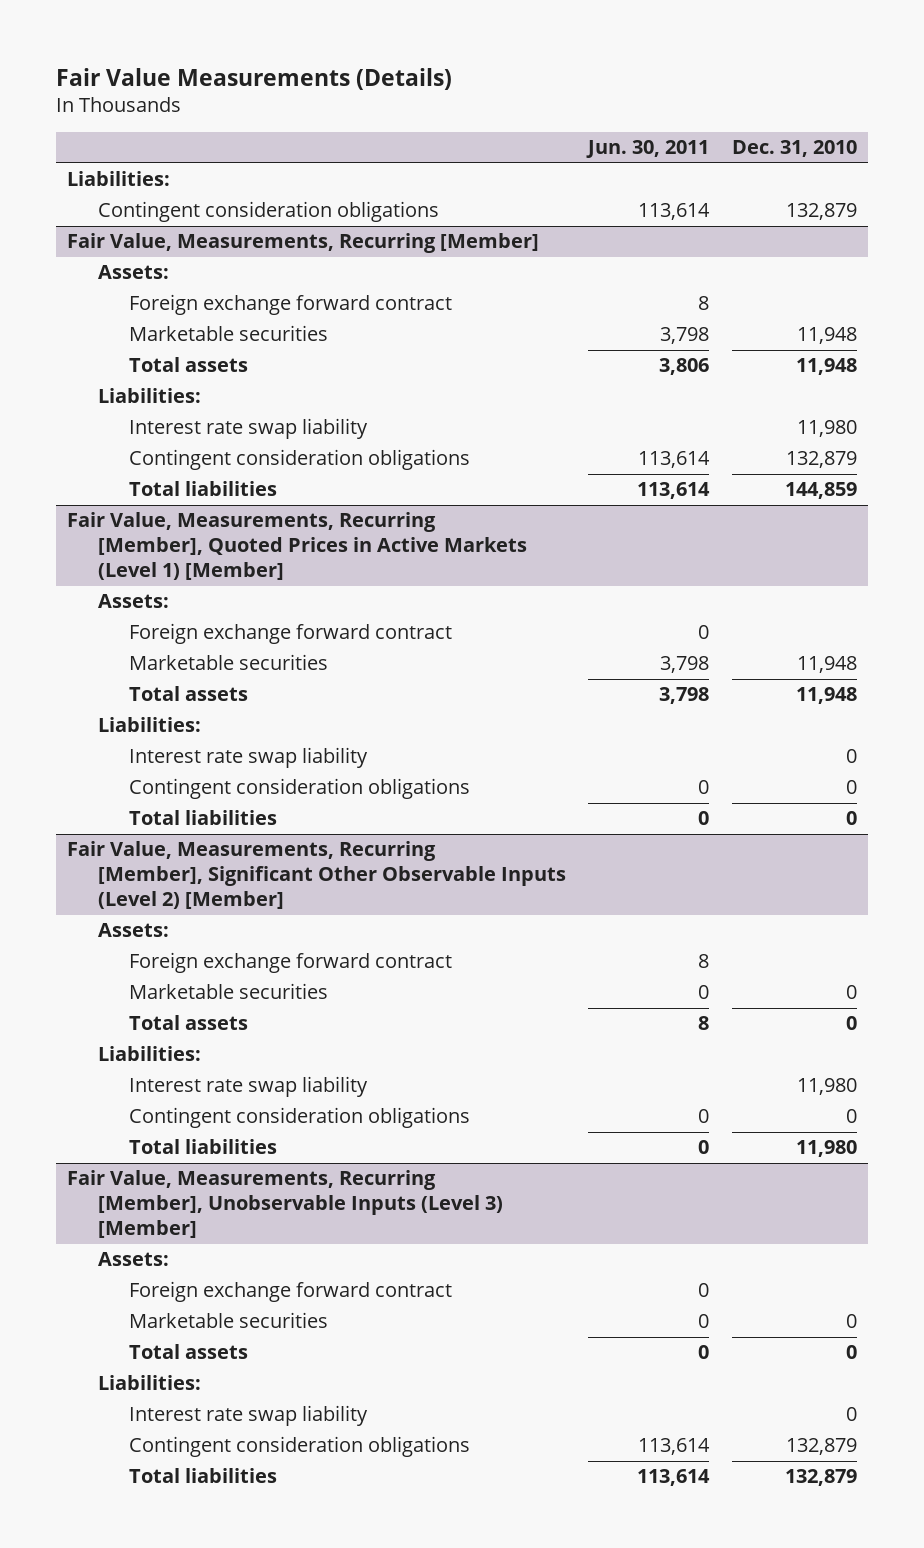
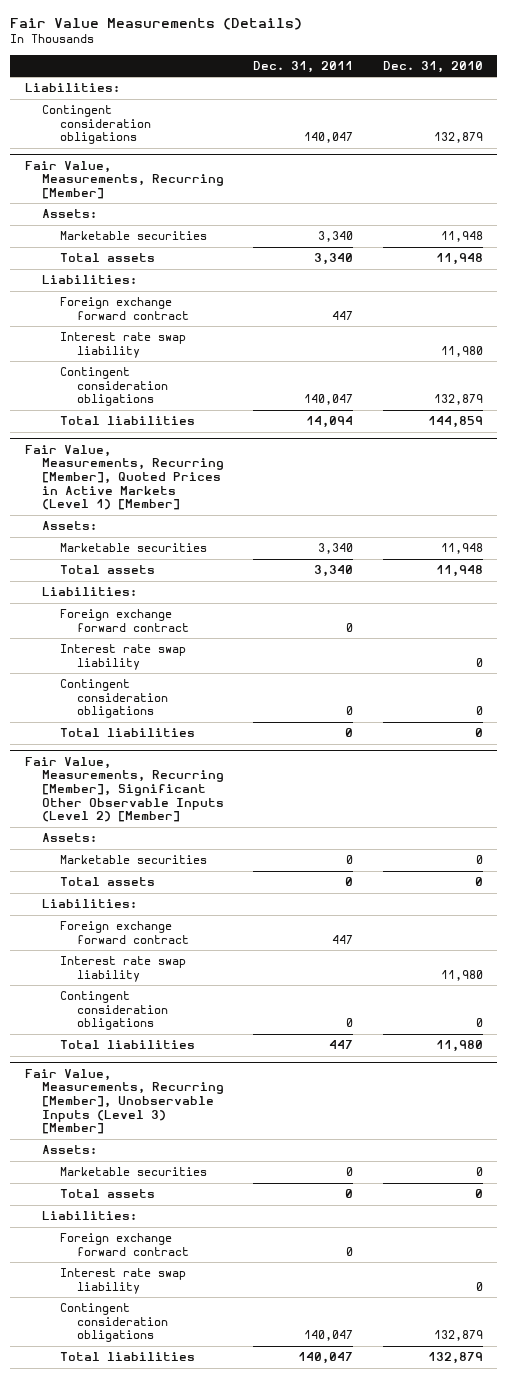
[586,140,710,159] Jun. 30, 2011 -> none
none -> [253,60,354,73] Dec. 31, 2011
[128,294,452,316] Foreign exchange forward contract -> [59,297,190,320] Foreign exchange forward contract
[128,623,452,645] Foreign exchange forward contract -> [59,609,190,632] Foreign exchange forward contract
[128,952,452,974] Foreign exchange forward contract -> [59,921,190,944] Foreign exchange forward contract
[128,1281,452,1303] Foreign exchange forward contract -> [59,1233,190,1256] Foreign exchange forward contract

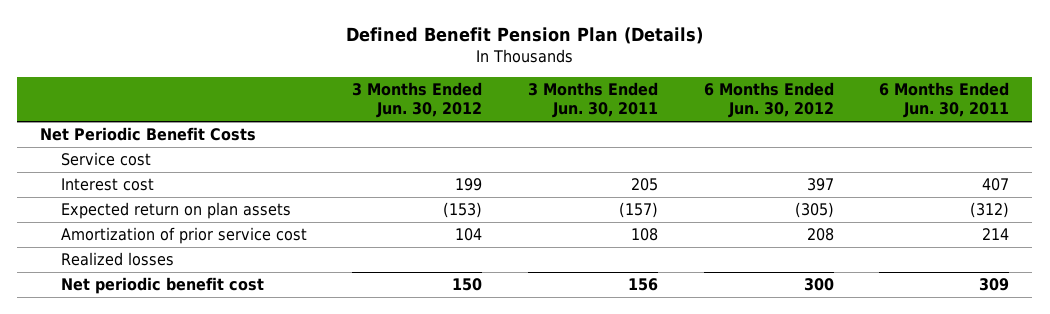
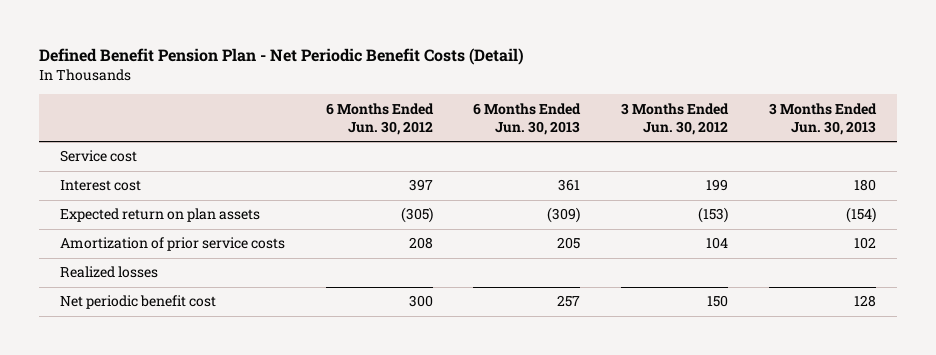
[345,27,703,45] Defined Benefit Pension Plan (Details) -> [39,48,525,66] Defined Benefit Pension Plan - Net Periodic Benefit Costs (Detail)
[528,82,659,119] 3 Months Ended Jun. 30, 2011 -> none
[879,82,1010,119] 6 Months Ended Jun. 30, 2011 -> none
none -> [473,102,582,136] 6 Months Ended Jun. 30, 2013
none -> [769,102,878,136] 3 Months Ended Jun. 30, 2013
[40,127,257,142] Net Periodic Benefit Costs -> none
[60,227,307,245] Amortization of prior service cost -> [59,237,285,252] Amortization of prior service costs

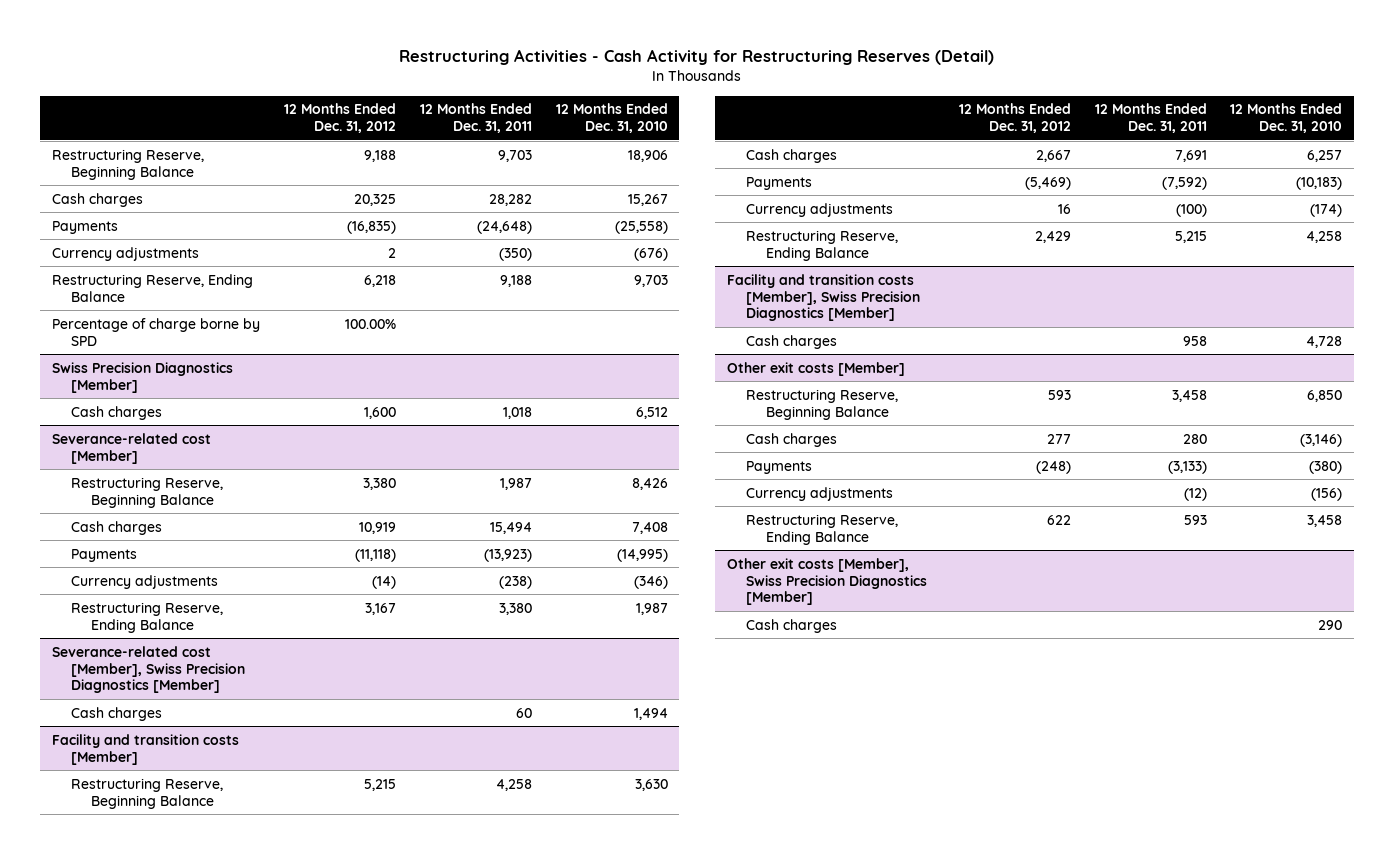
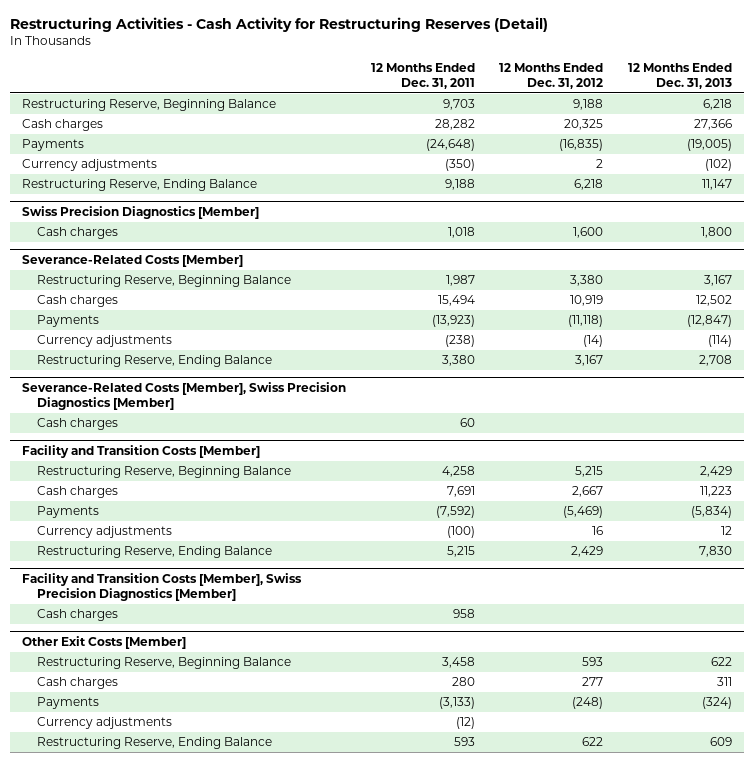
[555,103,668,134] 12 Months Ended Dec. 31, 2010 -> none
none -> [627,62,732,89] 12 Months Ended Dec. 31, 2013
[52,317,261,346] Percentage of charge borne by SPD -> none
[52,432,212,464] Severance-related cost [Member] -> [22,255,244,268] Severance-Related Costs [Member]
[52,645,246,694] Severance-related cost [Member], Swiss Precision Diagnostics [Member] -> [22,382,347,411] Severance-Related Costs [Member], Swiss Precision Diagnostics [Member]
[52,733,240,765] Facility and transition costs [Member] -> [22,445,261,459] Facility and Transition Costs [Member]
[726,273,921,322] Facility and transition costs [Member], Swiss Precision Diagnostics [Member] -> [22,573,303,602] Facility and Transition Costs [Member], Swiss Precision Diagnostics [Member]
[726,361,905,376] Other exit costs [Member] -> [22,636,187,650] Other Exit Costs [Member]
[726,557,928,606] Other exit costs [Member], Swiss Precision Diagnostics [Member] -> none
[746,618,838,633] Cash charges -> none

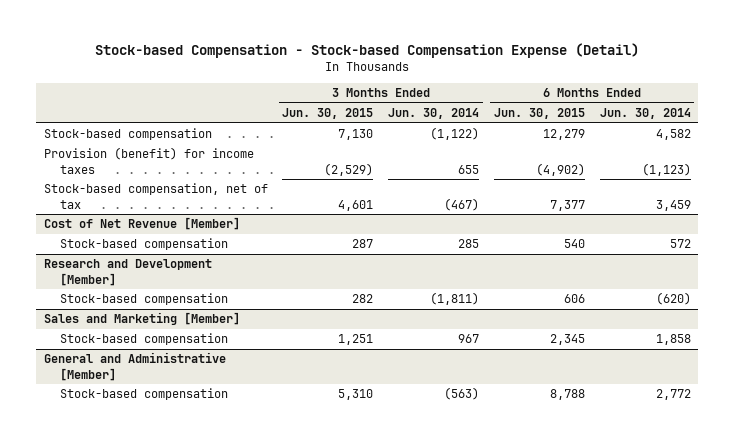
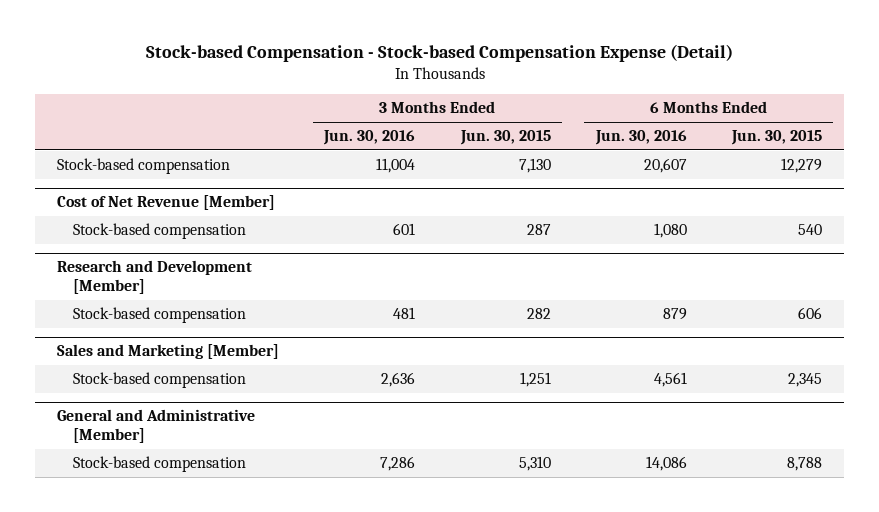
[388,108,480,120] Jun. 30, 2014 -> none
[599,108,691,120] Jun. 30, 2014 -> none
none -> [323,130,416,146] Jun. 30, 2016
none -> [594,130,687,146] Jun. 30, 2016
[43,147,254,174] Provision (benefit) for income taxes -> none
[43,183,268,209] Stock-based compensation, net of tax -> none

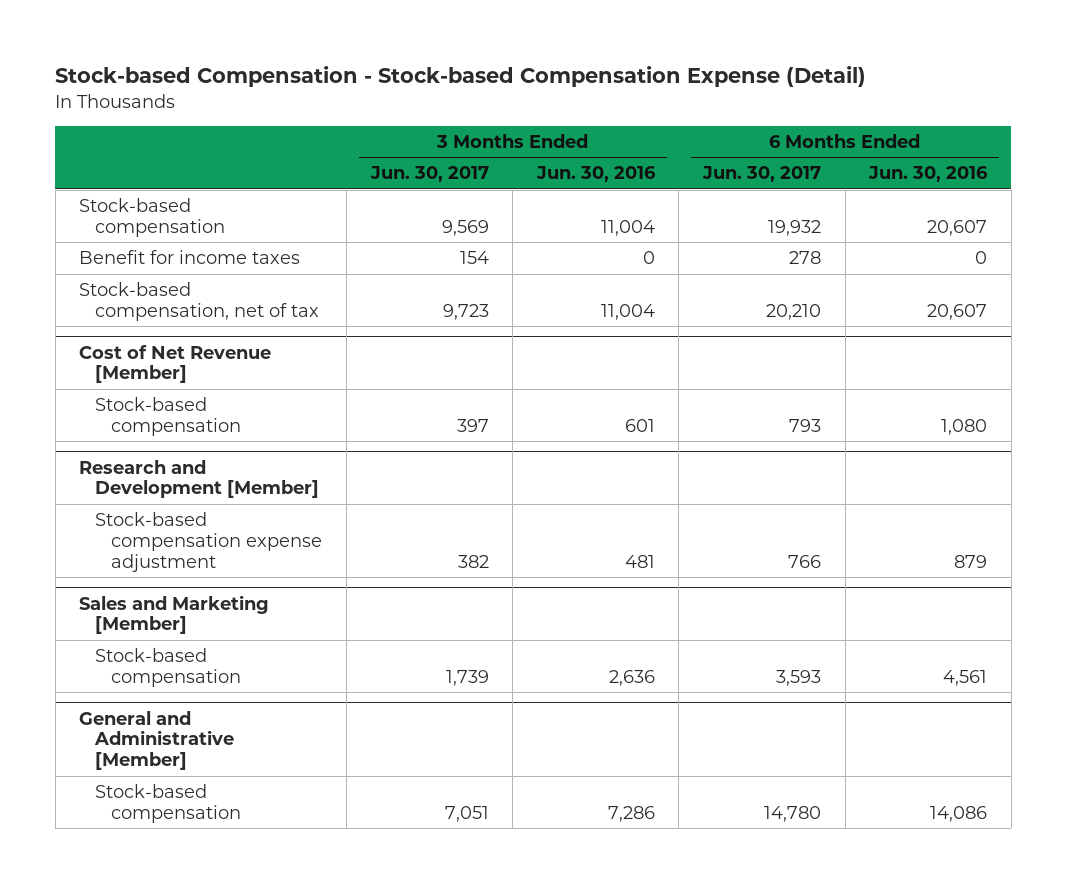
[459,130,551,146] Jun. 30, 2015 -> none
[730,130,822,146] Jun. 30, 2015 -> none
none -> [369,166,489,183] Jun. 30, 2017
none -> [701,166,821,183] Jun. 30, 2017
none -> [79,250,301,265] Benefit for income taxes
none -> [79,282,320,322] Stock-based compensation, net of tax
[72,307,246,324] Stock-based compensation -> [95,512,323,572] Stock-based compensation expense adjustment

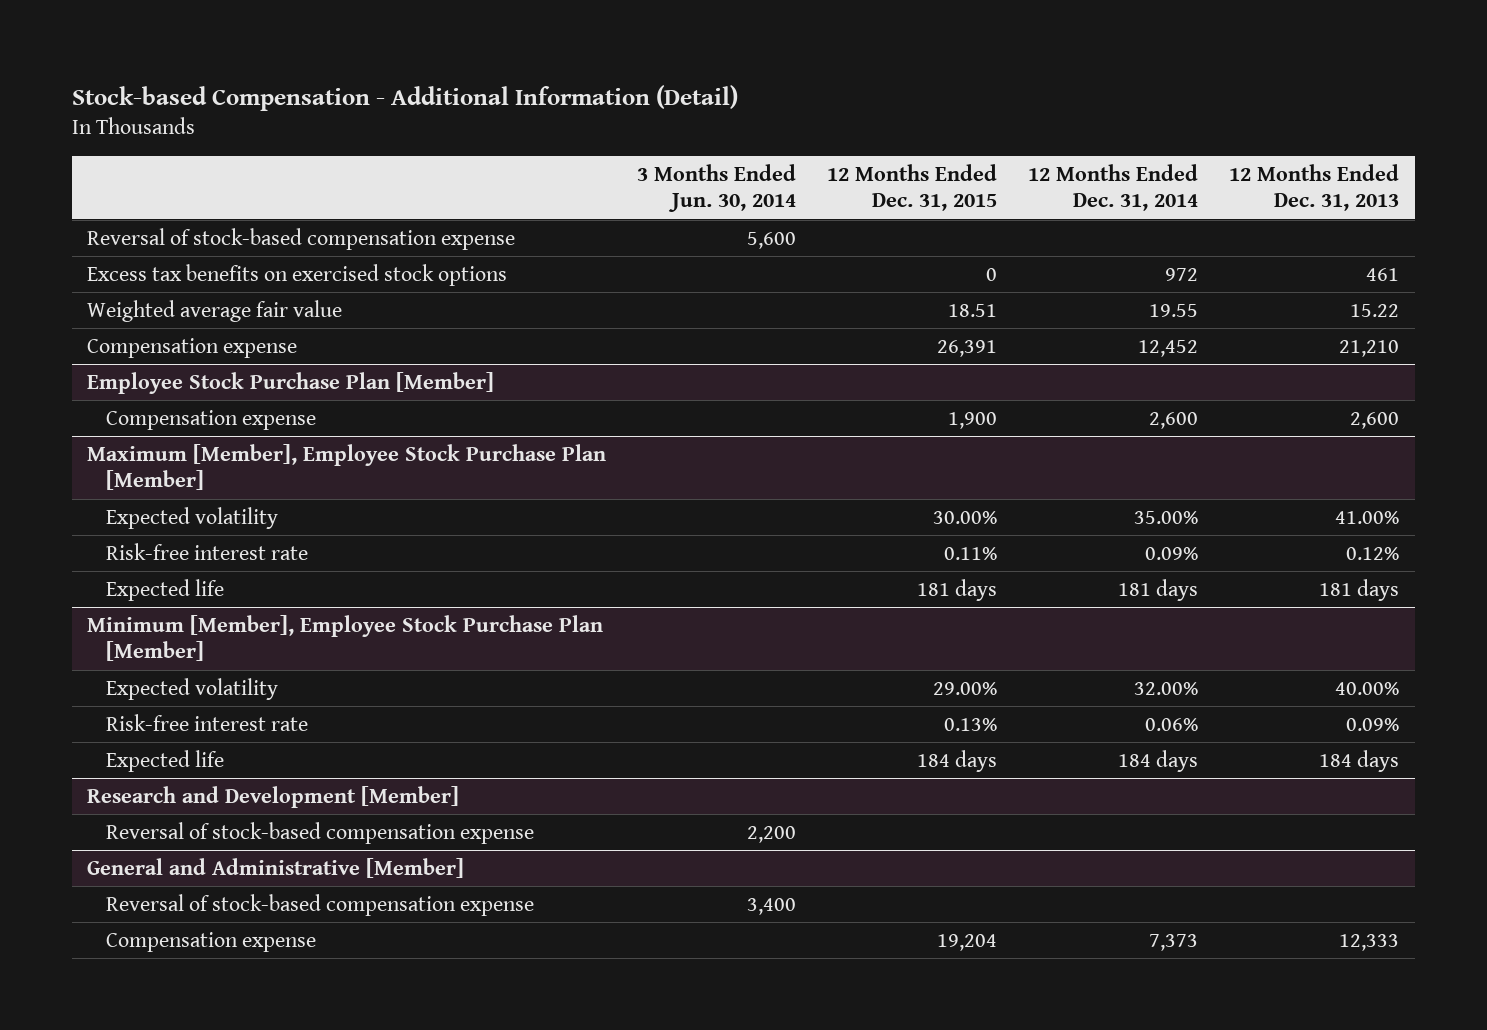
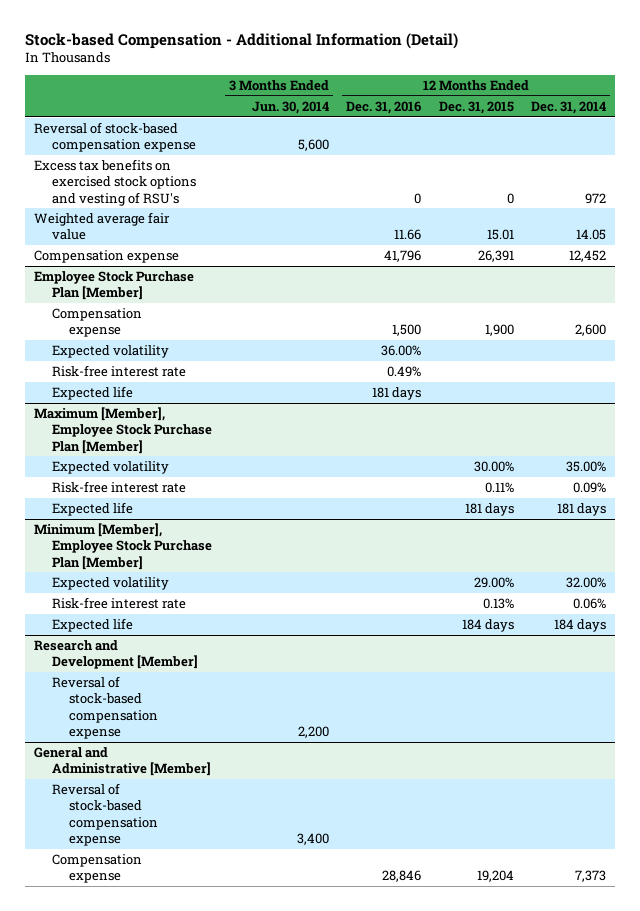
[1229,163,1400,212] 12 Months Ended Dec. 31, 2013 -> none
none -> [346,100,422,114] Dec. 31, 2016
[87,263,508,286] Excess tax benefits on exercised stock options -> [33,159,196,206] Excess tax benefits on exercised stock options and vesting of RSU's
[948,303,998,317] 18.51 -> [486,229,514,241] 15.01
[1149,303,1199,317] 19.55 -> [576,229,607,241] 14.05
none -> [51,345,169,359] Expected volatility
none -> [51,365,186,378] Risk-free interest rate
none -> [51,386,133,401] Expected life

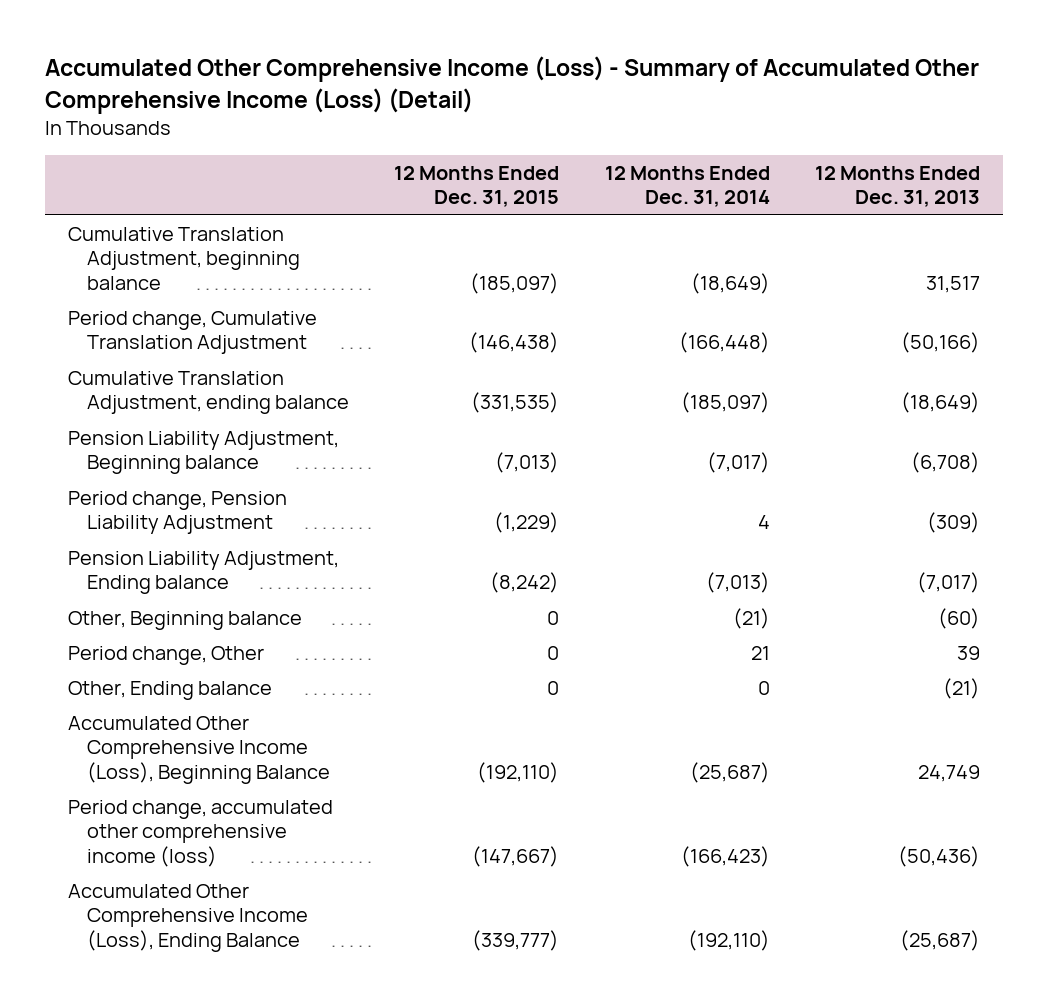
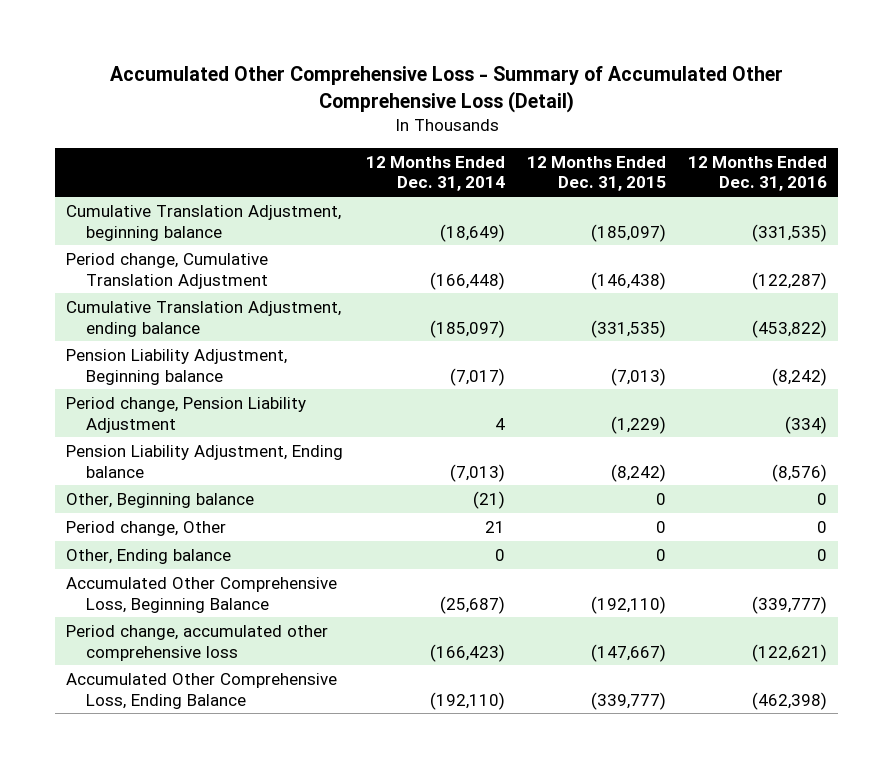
[44,56,979,114] Accumulated Other Comprehensive Income (Loss) - Summary of Accumulated Other Comprehensive Income (Loss) (Detail) -> [109,66,783,113] Accumulated Other Comprehensive Loss - Summary of Accumulated Other Comprehensive Loss (Detail)
[815,165,981,208] 12 Months Ended Dec. 31, 2013 -> none
none -> [688,155,828,192] 12 Months Ended Dec. 31, 2016
[67,715,330,785] Accumulated Other Comprehensive Income (Loss), Beginning Balance -> [66,576,338,613] Accumulated Other Comprehensive Loss, Beginning Balance
[67,799,333,868] Period change, accumulated other comprehensive income (loss) -> [66,624,329,661] Period change, accumulated other comprehensive loss
[67,883,308,953] Accumulated Other Comprehensive Income (Loss), Ending Balance -> [66,672,338,709] Accumulated Other Comprehensive Loss, Ending Balance

